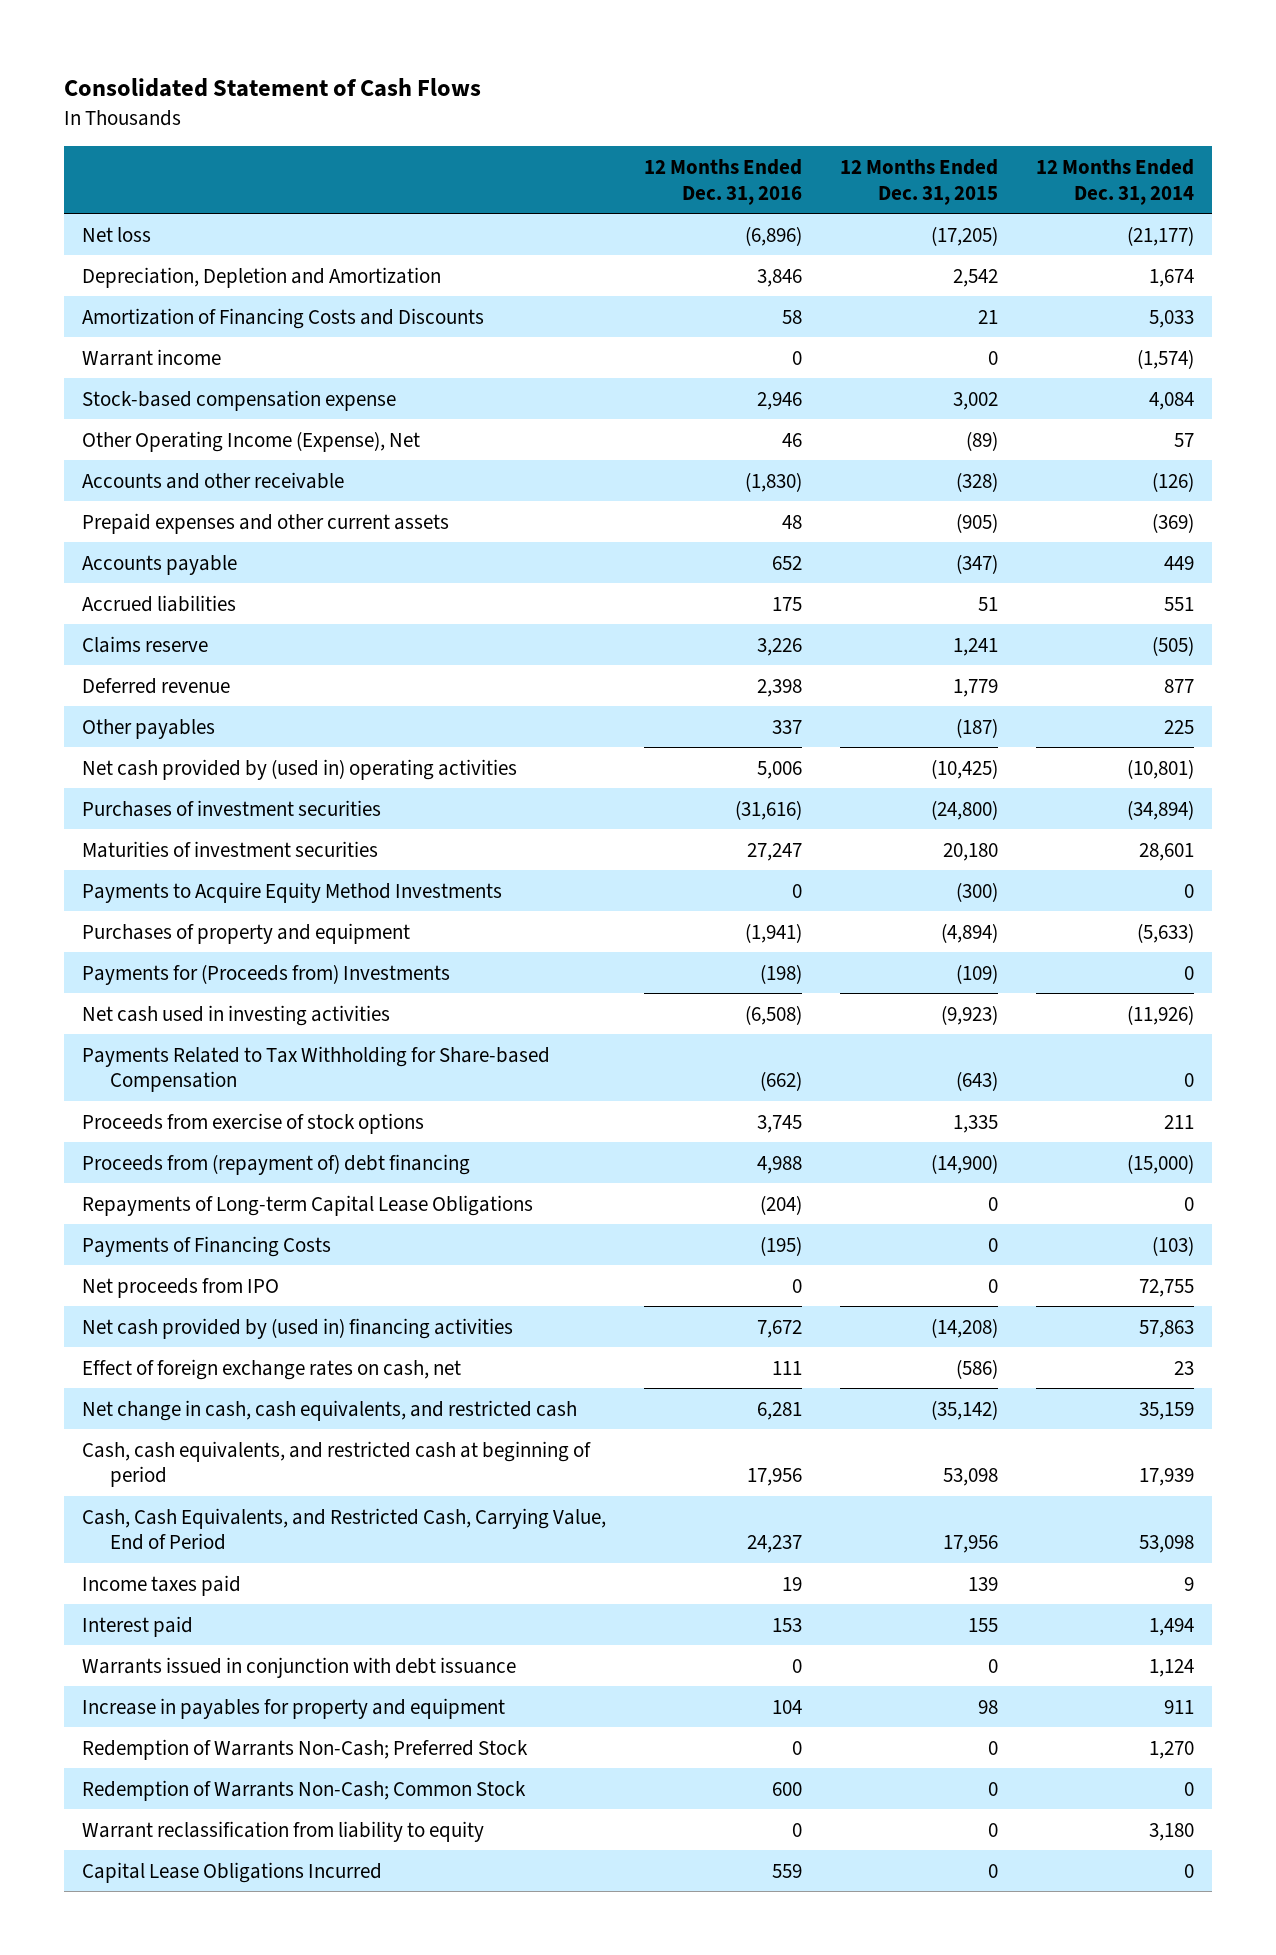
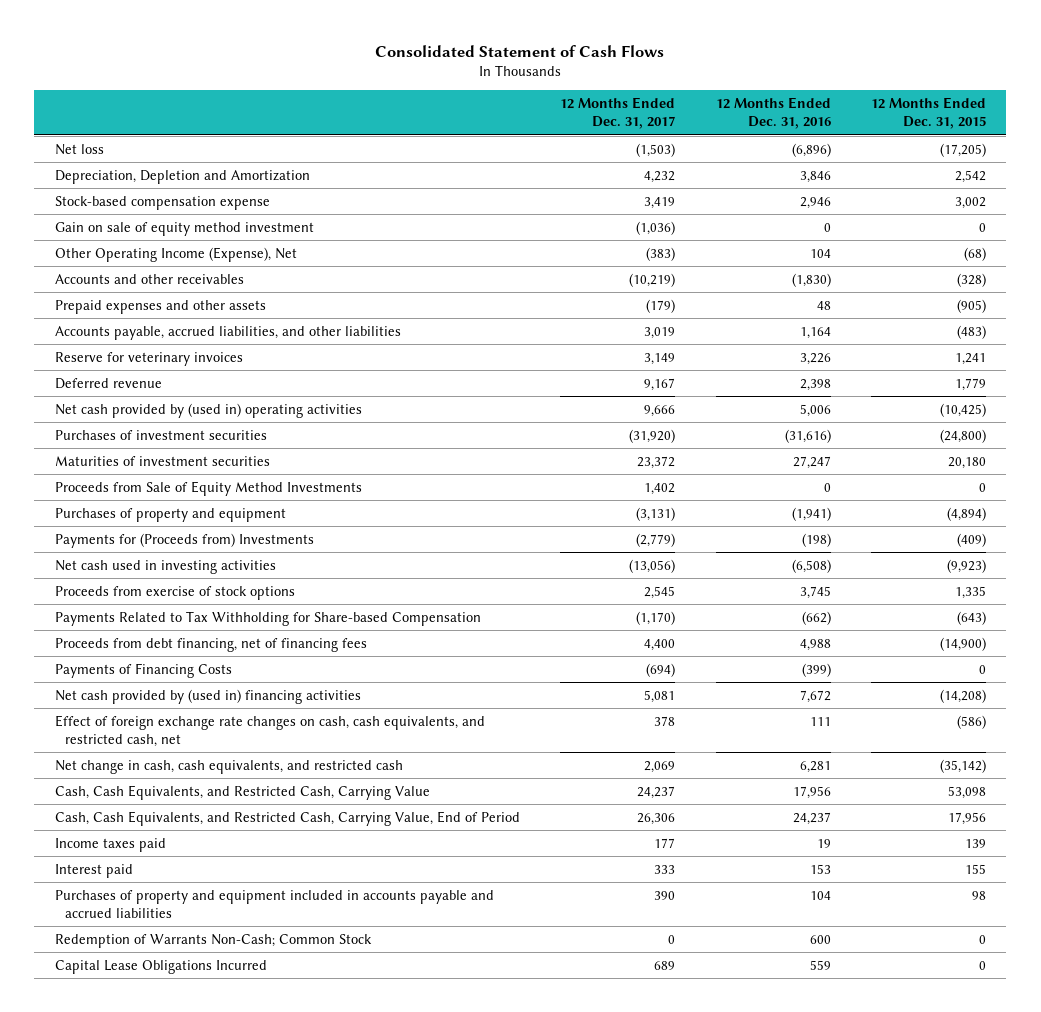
[1035,158,1194,205] 12 Months Ended Dec. 31, 2014 -> none
none -> [560,97,676,130] 12 Months Ended Dec. 31, 2017
[82,307,485,329] Amortization of Financing Costs and Discounts -> none
[82,348,222,366] Warrant income -> none
[82,594,237,612] Accrued liabilities -> none
none -> [54,221,314,236] Gain on sale of equity method investment
[782,432,803,447] 46 -> [809,248,831,258] 104
[965,430,998,451] (89) -> [964,246,987,261] (68)
[82,471,345,489] Accounts and other receivable -> [54,273,244,284] Accounts and other receivables
[82,512,450,534] Prepaid expenses and other current assets -> [54,299,266,314] Prepaid expenses and other assets
[82,554,238,575] Accounts payable -> [54,325,401,340] Accounts payable, accrued liabilities, and other liabilities
[772,555,803,570] 652 -> [799,326,831,339] 1,164
[955,553,998,574] (347) -> [957,324,987,339] (483)
[82,635,209,653] Claims reserve -> [54,351,243,366] Reserve for veterinary invoices
[82,718,216,739] Other payables -> none
[82,881,503,903] Payments to Acquire Equity Method Investments -> none
none -> [54,480,362,496] Proceeds from Sale of Equity Method Investments
[955,963,998,984] (109) -> [957,532,987,547] (409)
[82,1194,534,1216] Repayments of Long-term Capital Lease Obligations -> none
[82,1277,280,1298] Net proceeds from IPO -> none
[82,1045,551,1093] Payments Related to Tax Withholding for Share-based Compensation -> [54,610,481,626] Payments Related to Tax Withholding for Share-based Compensation
[82,1153,471,1175] Proceeds from (repayment of) debt financing -> [54,637,367,652] Proceeds from debt financing, net of financing fees
[760,1235,803,1256] (195) -> [801,662,831,677] (399)
[82,1358,462,1380] Effect of foreign exchange rates on cash, net -> [54,714,485,747] Effect of foreign exchange rate changes on cash, cash equivalents, and restricted cash, net
[82,1440,592,1488] Cash, cash equivalents, and restricted cash at beginning of period -> [54,784,430,800] Cash, Cash Equivalents, and Restricted Cash, Carrying Value
[82,1656,517,1678] Warrants issued in conjunction with debt issuance -> none
[82,1738,529,1760] Redemption of Warrants Non-Cash; Preferred Stock -> none
[82,1697,506,1719] Increase in payables for property and equipment -> [54,889,494,918] Purchases of property and equipment included in accounts payable and accrued liabilities
[82,1820,485,1842] Warrant reclassification from liability to equity -> none

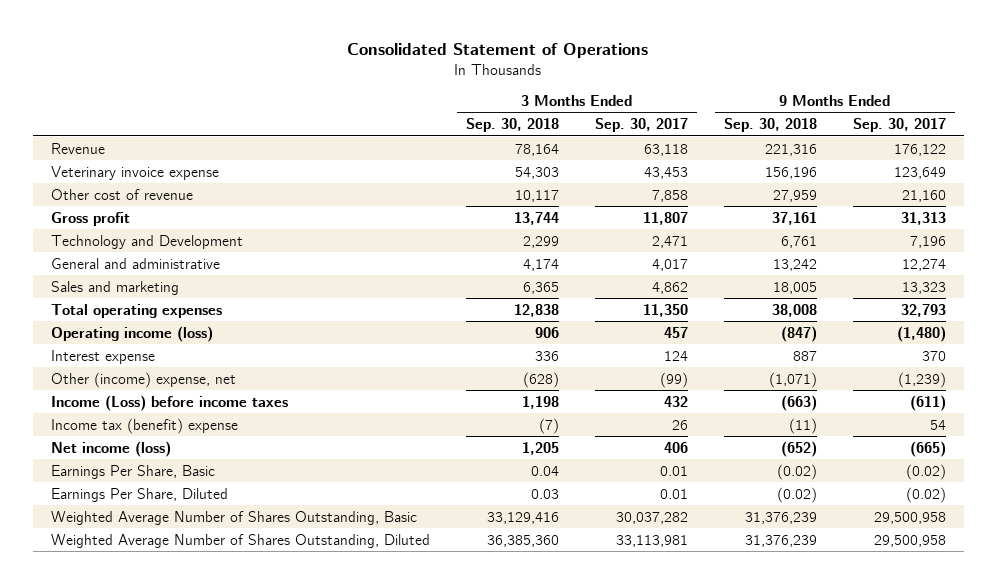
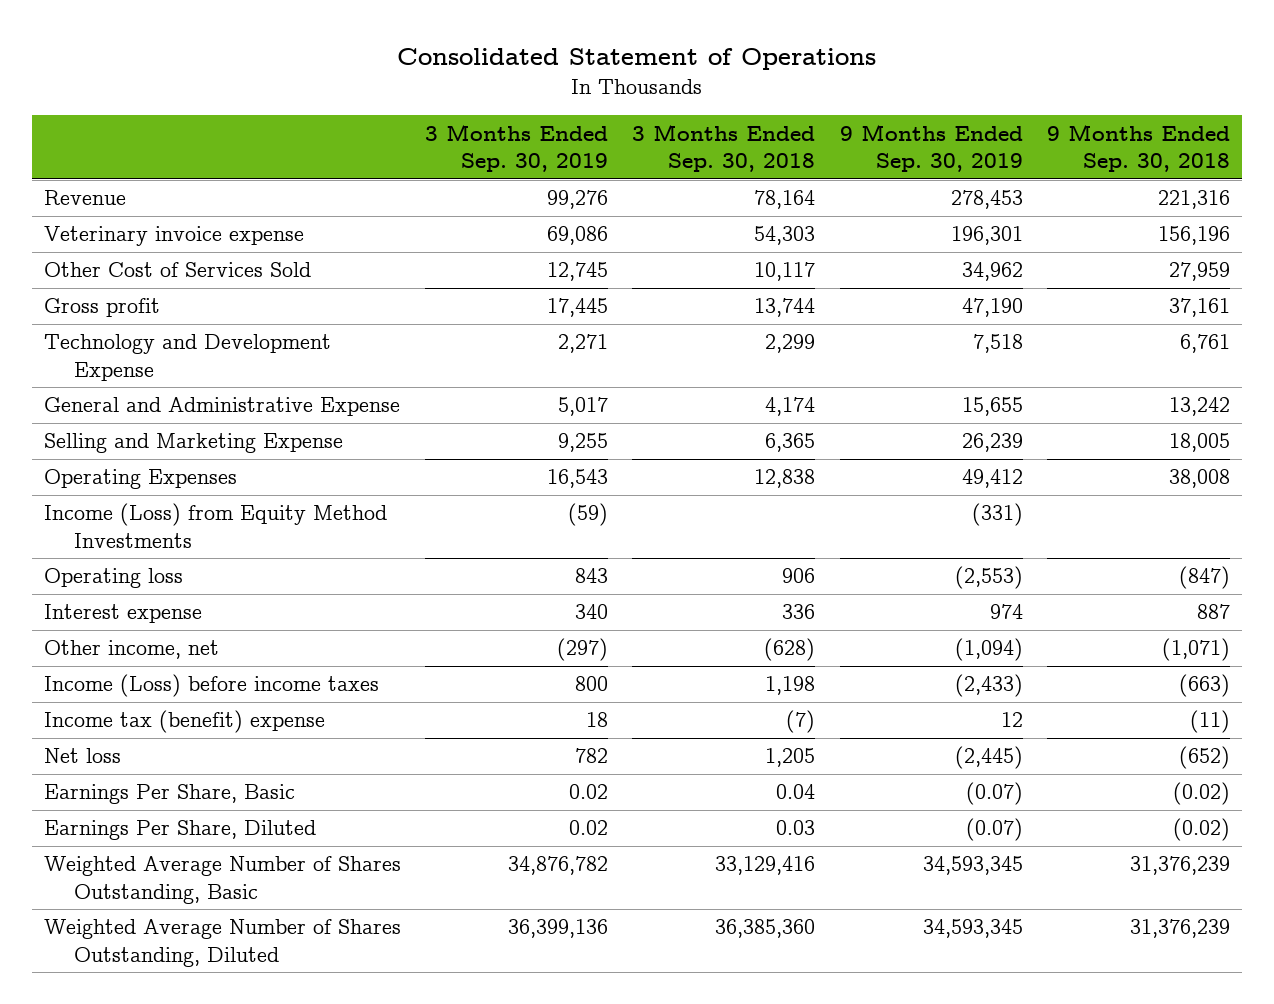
[594,118,688,133] Sep. 30, 2017 -> none
[852,118,946,133] Sep. 30, 2017 -> none
none -> [425,123,609,173] 3 Months Ended Sep. 30, 2019
none -> [839,123,1023,173] 9 Months Ended Sep. 30, 2019
[50,188,193,200] Other cost of revenue -> [44,262,312,278] Other Cost of Services Sold
[50,234,243,249] Technology and Development -> [44,334,332,381] Technology and Development Expense
[50,257,220,269] General and administrative -> [44,397,401,417] General and Administrative Expense
[50,280,179,295] Sales and marketing -> [44,433,344,454] Selling and Marketing Expense
[50,303,222,318] Total operating expenses -> [44,469,238,490] Operating Expenses
none -> [44,503,388,548] Income (Loss) from Equity Method Investments
[50,325,213,342] Operating income (loss) -> [44,568,184,589] Operating loss
[50,371,236,388] Other (income) expense, net -> [44,640,220,660] Other income, net
[50,440,171,457] Net income (loss) -> [44,748,122,764] Net loss

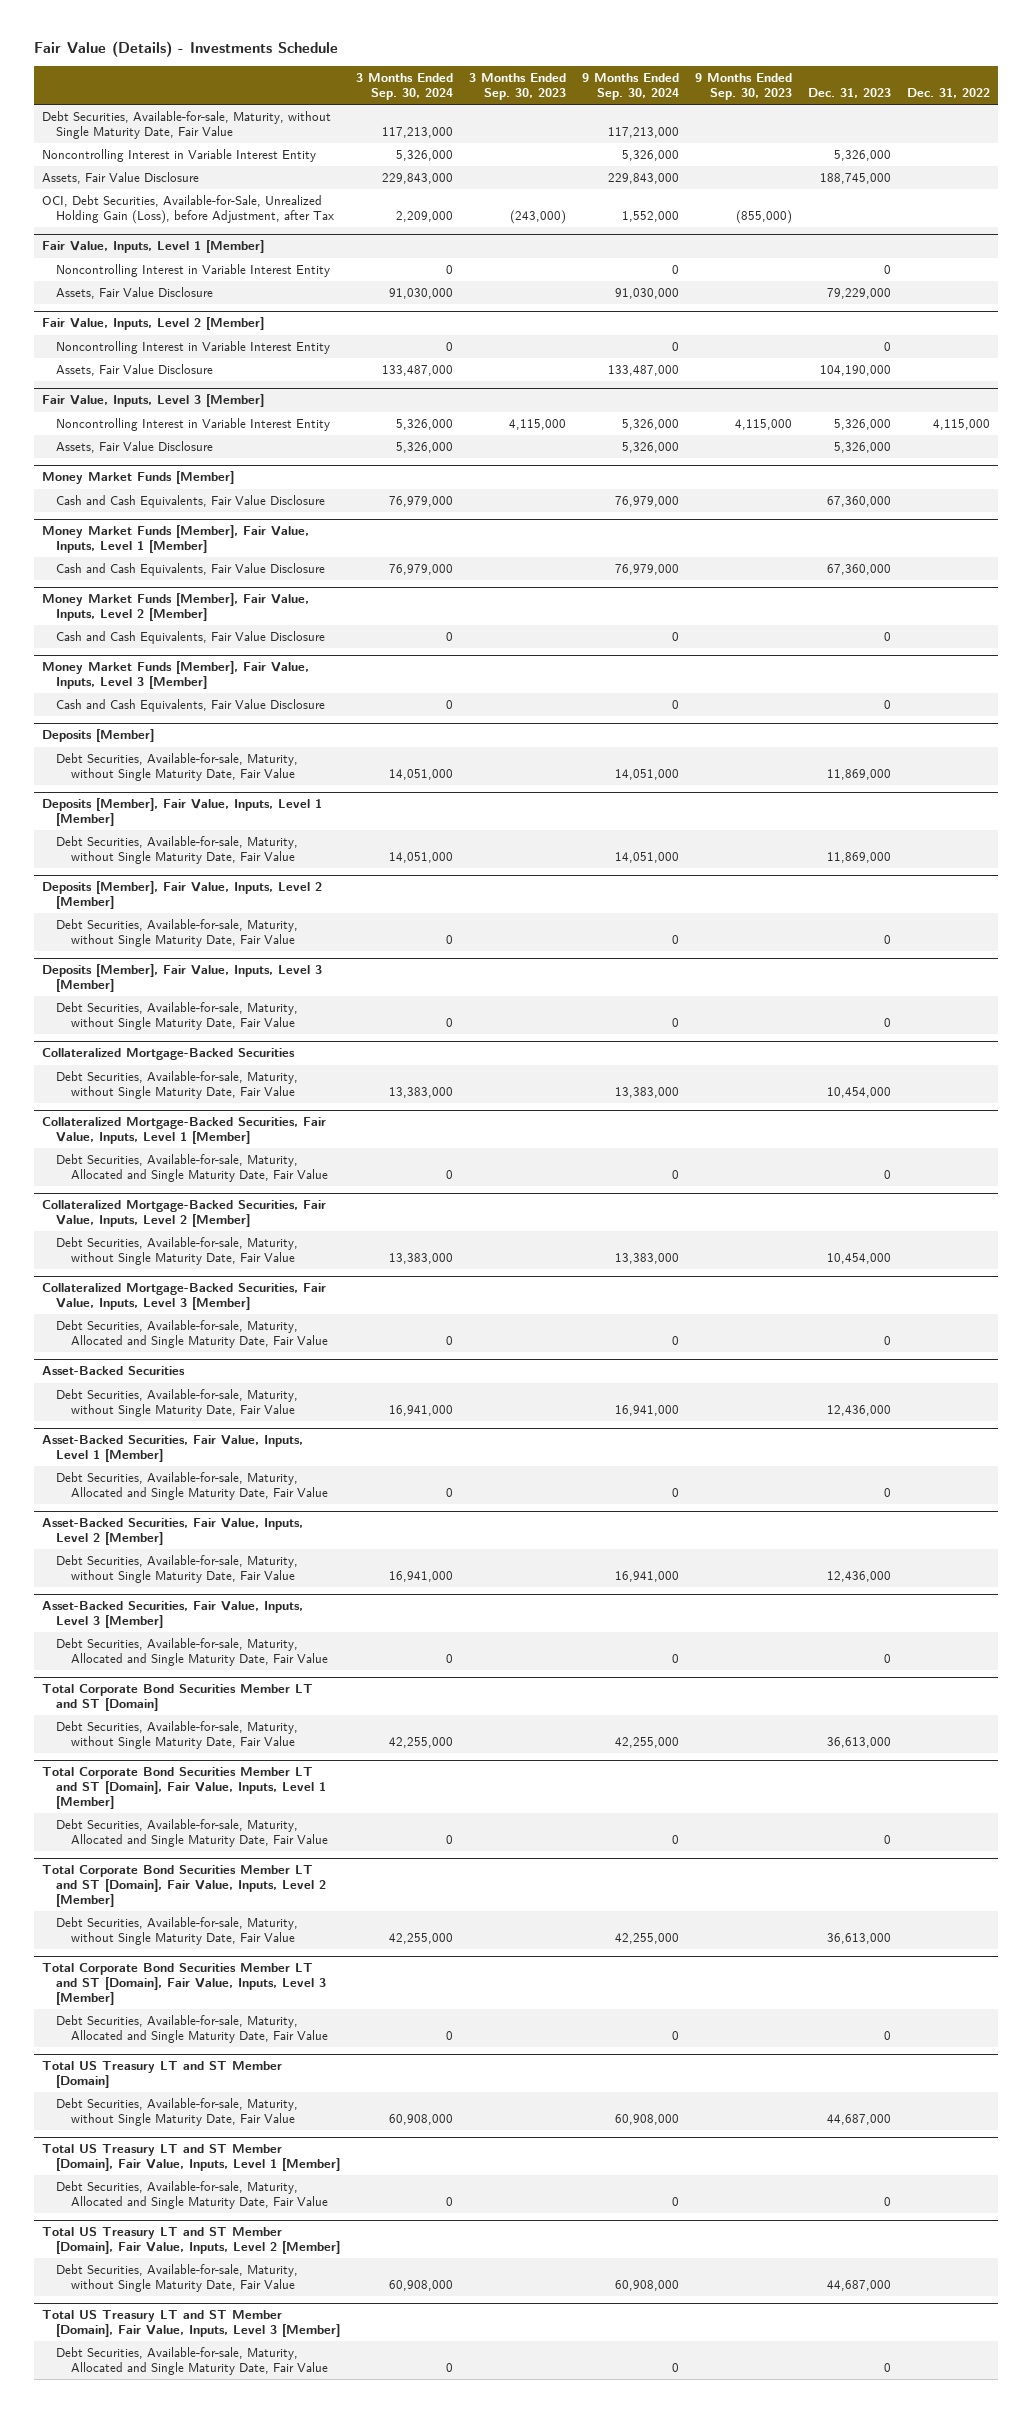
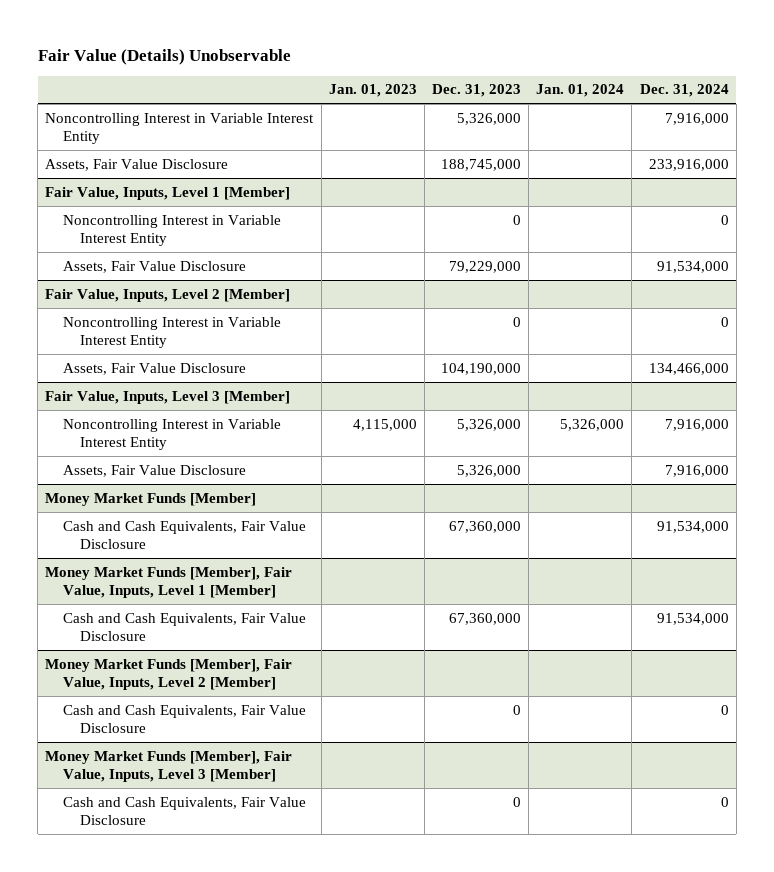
[33,41,338,58] Fair Value (Details) - Investments Schedule -> [37,48,291,65] Fair Value (Details) Unobservable
[356,73,454,100] 3 Months Ended Sep. 30, 2024 -> none
[469,73,567,100] 3 Months Ended Sep. 30, 2023 -> none
[582,73,680,100] 9 Months Ended Sep. 30, 2024 -> none
[695,73,793,100] 9 Months Ended Sep. 30, 2023 -> none
[907,87,991,98] Dec. 31, 2022 -> none
none -> [328,84,417,98] Jan. 01, 2023
none -> [536,84,625,98] Jan. 01, 2024
none -> [639,84,729,98] Dec. 31, 2024
[41,111,331,139] Debt Securities, Available-for-sale, Maturity, without Single Maturity Date, Fair Value -> none
[41,195,335,224] OCI, Debt Securities, Available-for-Sale, Unrealized Holding Gain (Loss), before Adjustment, after Tax -> none
[41,729,154,743] Deposits [Member] -> none
[56,753,299,781] Debt Securities, Available-for-sale, Maturity, without Single Maturity Date, Fair Value -> none
[41,798,322,827] Deposits [Member], Fair Value, Inputs, Level 1 [Member] -> none
[56,836,299,864] Debt Securities, Available-for-sale, Maturity, without Single Maturity Date, Fair Value -> none
[41,881,322,910] Deposits [Member], Fair Value, Inputs, Level 2 [Member] -> none
[56,919,299,947] Debt Securities, Available-for-sale, Maturity, without Single Maturity Date, Fair Value -> none
[41,964,322,993] Deposits [Member], Fair Value, Inputs, Level 3 [Member] -> none
[56,1002,299,1030] Debt Securities, Available-for-sale, Maturity, without Single Maturity Date, Fair Value -> none
[41,1048,295,1061] Collateralized Mortgage-Backed Securities -> none
[56,1071,299,1099] Debt Securities, Available-for-sale, Maturity, without Single Maturity Date, Fair Value -> none
[41,1117,326,1145] Collateralized Mortgage-Backed Securities, Fair Value, Inputs, Level 1 [Member] -> none
[56,1154,328,1182] Debt Securities, Available-for-sale, Maturity, Allocated and Single Maturity Date, Fair Value -> none
[41,1200,326,1228] Collateralized Mortgage-Backed Securities, Fair Value, Inputs, Level 2 [Member] -> none
[56,1237,299,1265] Debt Securities, Available-for-sale, Maturity, without Single Maturity Date, Fair Value -> none
[41,1283,326,1311] Collateralized Mortgage-Backed Securities, Fair Value, Inputs, Level 3 [Member] -> none
[56,1320,328,1348] Debt Securities, Available-for-sale, Maturity, Allocated and Single Maturity Date, Fair Value -> none
[41,1366,185,1376] Asset-Backed Securities -> none
[56,1389,299,1417] Debt Securities, Available-for-sale, Maturity, without Single Maturity Date, Fair Value -> none
[41,1435,303,1463] Asset-Backed Securities, Fair Value, Inputs, Level 1 [Member] -> none
[56,1472,328,1500] Debt Securities, Available-for-sale, Maturity, Allocated and Single Maturity Date, Fair Value -> none
[41,1518,303,1546] Asset-Backed Securities, Fair Value, Inputs, Level 2 [Member] -> none
[56,1555,299,1583] Debt Securities, Available-for-sale, Maturity, without Single Maturity Date, Fair Value -> none
[41,1601,303,1629] Asset-Backed Securities, Fair Value, Inputs, Level 3 [Member] -> none
[56,1638,328,1666] Debt Securities, Available-for-sale, Maturity, Allocated and Single Maturity Date, Fair Value -> none
[41,1684,313,1712] Total Corporate Bond Securities Member LT and ST [Domain] -> none
[56,1721,299,1749] Debt Securities, Available-for-sale, Maturity, without Single Maturity Date, Fair Value -> none
[41,1767,327,1809] Total Corporate Bond Securities Member LT and ST [Domain], Fair Value, Inputs, Level 1 [Member] -> none
[56,1819,328,1847] Debt Securities, Available-for-sale, Maturity, Allocated and Single Maturity Date, Fair Value -> none
[41,1865,327,1907] Total Corporate Bond Securities Member LT and ST [Domain], Fair Value, Inputs, Level 2 [Member] -> none
[56,1917,299,1945] Debt Securities, Available-for-sale, Maturity, without Single Maturity Date, Fair Value -> none
[41,1963,327,2005] Total Corporate Bond Securities Member LT and ST [Domain], Fair Value, Inputs, Level 3 [Member] -> none
[56,2015,328,2043] Debt Securities, Available-for-sale, Maturity, Allocated and Single Maturity Date, Fair Value -> none
[41,2061,282,2089] Total US Treasury LT and ST Member [Domain] -> none
[56,2098,299,2126] Debt Securities, Available-for-sale, Maturity, without Single Maturity Date, Fair Value -> none
[41,2144,341,2172] Total US Treasury LT and ST Member [Domain], Fair Value, Inputs, Level 1 [Member] -> none
[56,2181,328,2209] Debt Securities, Available-for-sale, Maturity, Allocated and Single Maturity Date, Fair Value -> none
[41,2227,341,2255] Total US Treasury LT and ST Member [Domain], Fair Value, Inputs, Level 2 [Member] -> none
[56,2264,299,2292] Debt Securities, Available-for-sale, Maturity, without Single Maturity Date, Fair Value -> none
[41,2310,341,2338] Total US Treasury LT and ST Member [Domain], Fair Value, Inputs, Level 3 [Member] -> none
[56,2347,328,2375] Debt Securities, Available-for-sale, Maturity, Allocated and Single Maturity Date, Fair Value -> none

